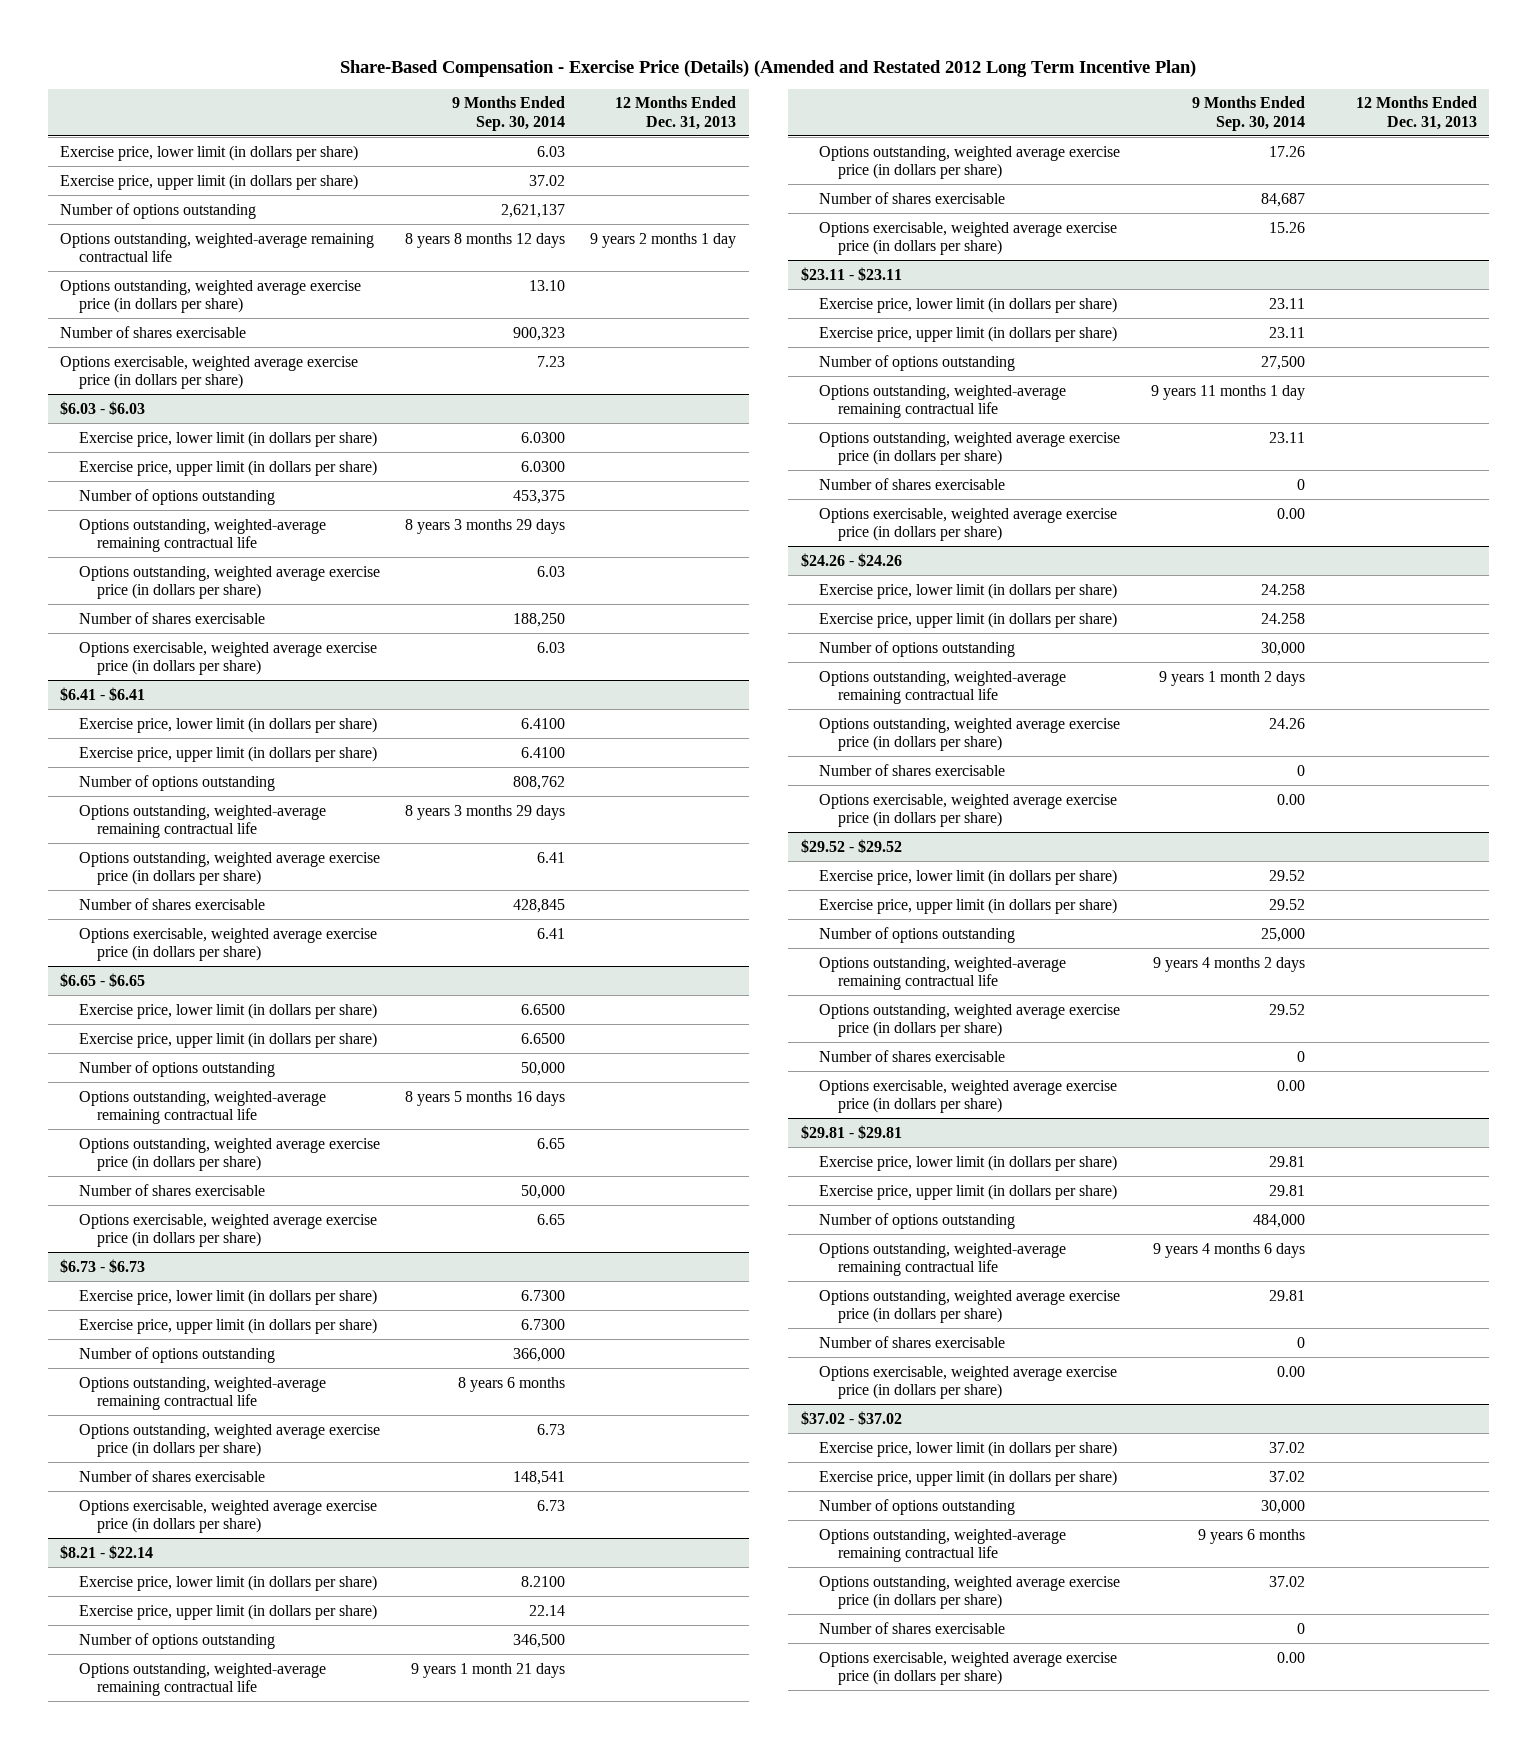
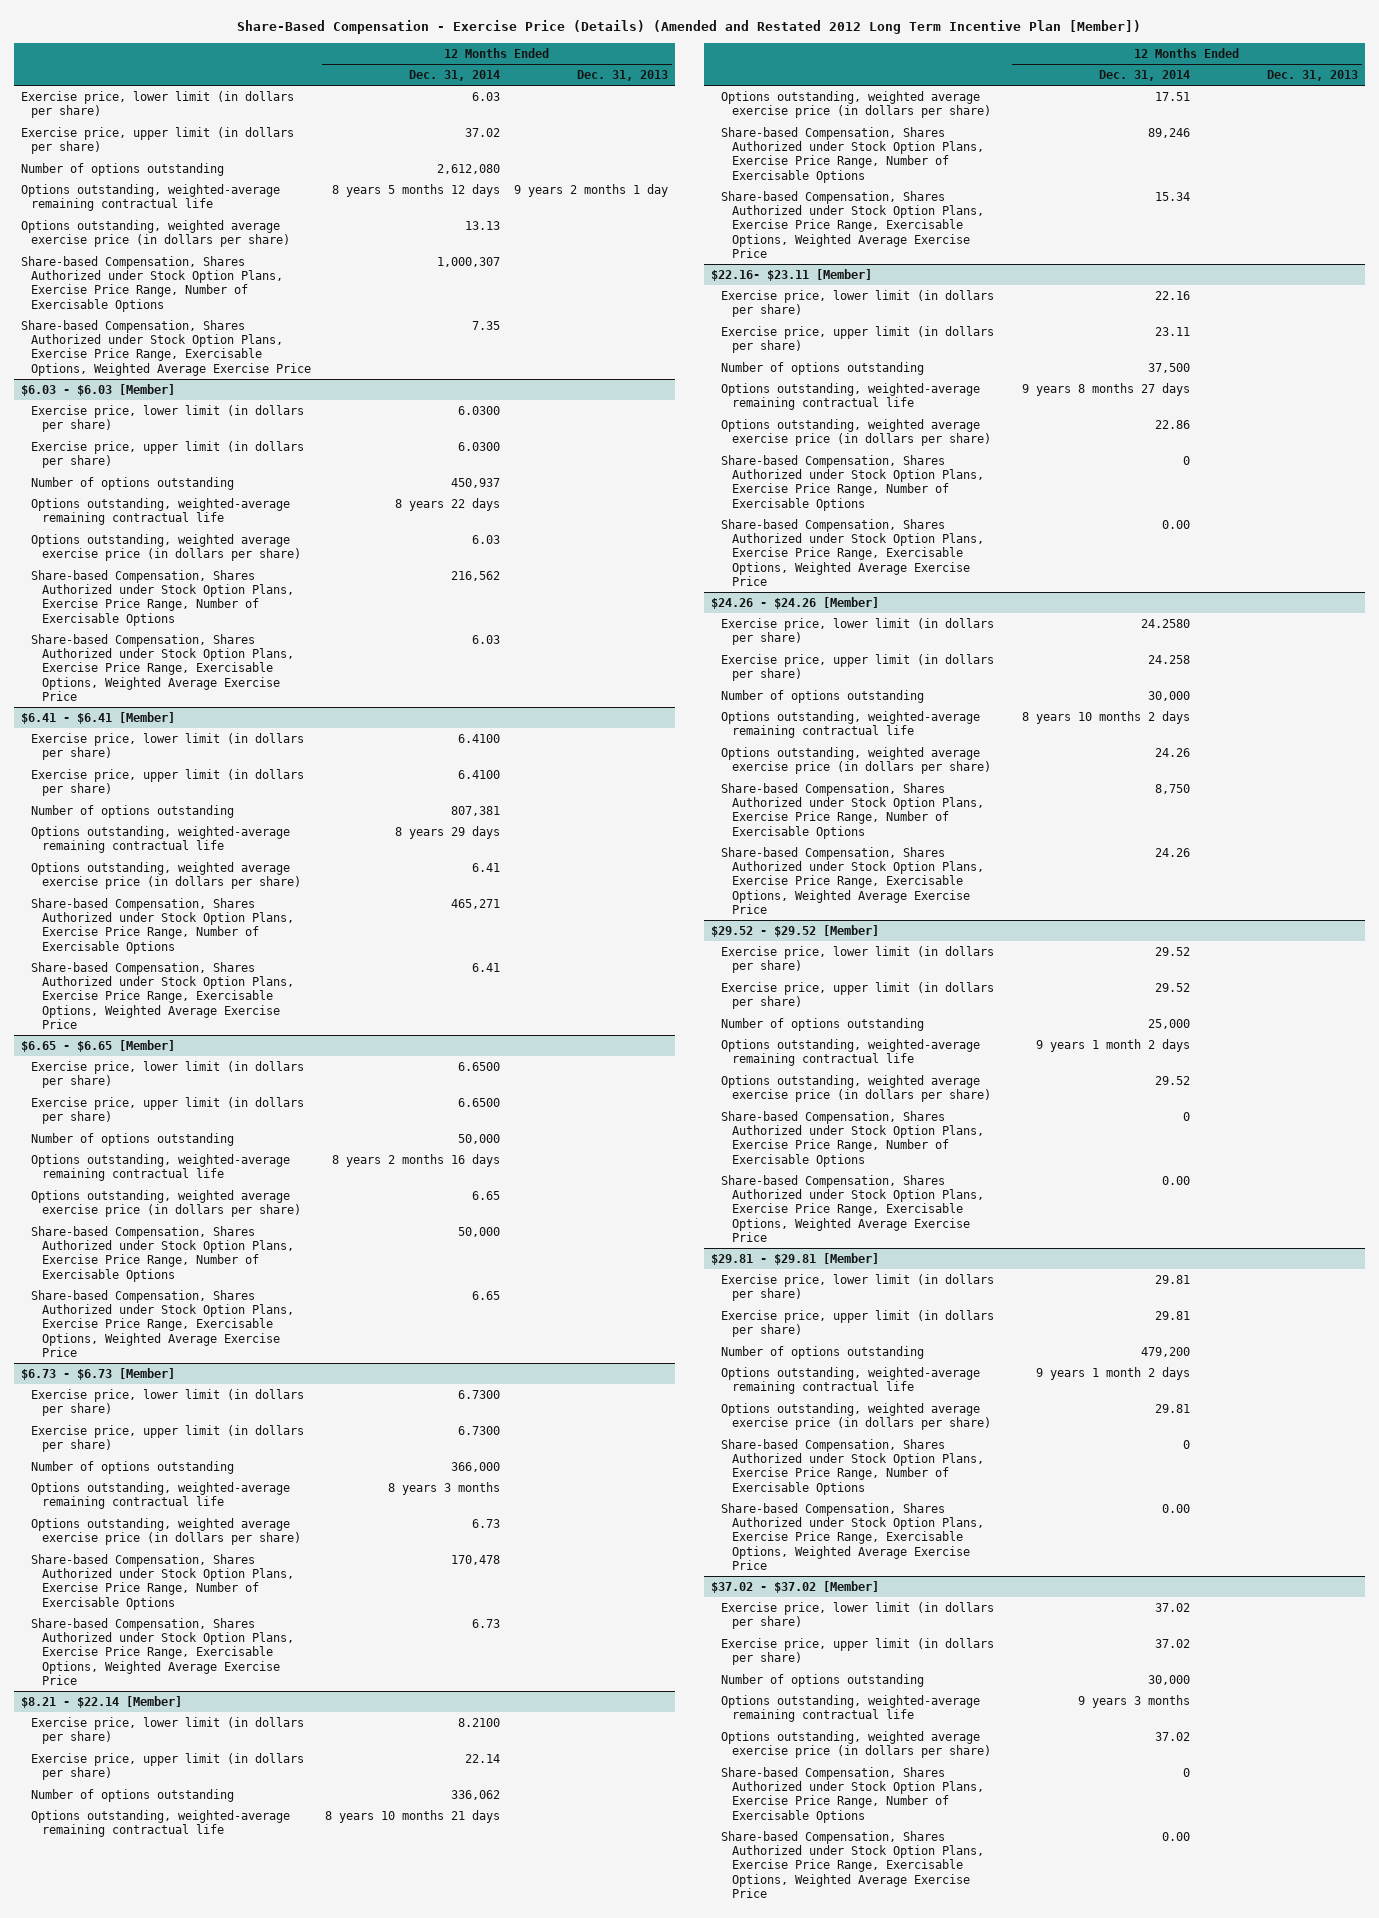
[340,59,1197,77] Share-Based Compensation - Exercise Price (Details) (Amended and Restated 2012 Long Term Incentive Plan) -> [237,20,1142,35] Share-Based Compensation - Exercise Price (Details) (Amended and Restated 2012 Long Term Incentive Plan [Member])
[451,96,565,131] 9 Months Ended Sep. 30, 2014 -> none
none -> [409,69,501,81] Dec. 31, 2014
[60,325,247,338] Number of shares exercisable -> [20,255,284,312] Share-based Compensation, Shares Authorized under Stock Option Plans, Exercise Price Range, Number of Exercisable Options
[60,355,359,390] Options exercisable, weighted average exercise price (in dollars per share) -> [20,319,312,376] Share-based Compensation, Shares Authorized under Stock Option Plans, Exercise Price Range, Exercisable Options, Weighted Average Exercise Price
[60,400,146,415] $6.03 - $6.03 -> [20,383,175,396] $6.03 - $6.03 [Member]
[78,611,265,624] Number of shares exercisable -> [31,569,295,626] Share-based Compensation, Shares Authorized under Stock Option Plans, Exercise Price Range, Number of Exercisable Options
[78,641,377,676] Options exercisable, weighted average exercise price (in dollars per share) -> [31,633,295,701] Share-based Compensation, Shares Authorized under Stock Option Plans, Exercise Price Range, Exercisable Options, Weighted Average Exercise Price
[60,686,146,701] $6.41 - $6.41 -> [20,711,175,724] $6.41 - $6.41 [Member]
[78,897,265,910] Number of shares exercisable -> [31,897,295,954] Share-based Compensation, Shares Authorized under Stock Option Plans, Exercise Price Range, Number of Exercisable Options
[78,927,377,962] Options exercisable, weighted average exercise price (in dollars per share) -> [31,961,295,1029] Share-based Compensation, Shares Authorized under Stock Option Plans, Exercise Price Range, Exercisable Options, Weighted Average Exercise Price
[60,972,146,987] $6.65 - $6.65 -> [20,1039,175,1052] $6.65 - $6.65 [Member]
[78,1183,265,1196] Number of shares exercisable -> [31,1225,295,1282] Share-based Compensation, Shares Authorized under Stock Option Plans, Exercise Price Range, Number of Exercisable Options
[78,1213,377,1248] Options exercisable, weighted average exercise price (in dollars per share) -> [31,1289,295,1357] Share-based Compensation, Shares Authorized under Stock Option Plans, Exercise Price Range, Exercisable Options, Weighted Average Exercise Price
[60,1258,146,1273] $6.73 - $6.73 -> [20,1367,175,1380] $6.73 - $6.73 [Member]
[78,1469,265,1482] Number of shares exercisable -> [31,1553,295,1610] Share-based Compensation, Shares Authorized under Stock Option Plans, Exercise Price Range, Number of Exercisable Options
[78,1499,377,1534] Options exercisable, weighted average exercise price (in dollars per share) -> [31,1617,295,1685] Share-based Compensation, Shares Authorized under Stock Option Plans, Exercise Price Range, Exercisable Options, Weighted Average Exercise Price
[60,1544,154,1559] $8.21 - $22.14 -> [20,1695,182,1708] $8.21 - $22.14 [Member]
[819,191,1006,204] Number of shares exercisable -> [721,126,985,183] Share-based Compensation, Shares Authorized under Stock Option Plans, Exercise Price Range, Number of Exercisable Options
[819,221,1118,256] Options exercisable, weighted average exercise price (in dollars per share) -> [721,190,985,258] Share-based Compensation, Shares Authorized under Stock Option Plans, Exercise Price Range, Exercisable Options, Weighted Average Exercise Price
[800,266,902,281] $23.11 - $23.11 -> [710,268,872,281] $22.16- $23.11 [Member]
[819,477,1006,490] Number of shares exercisable -> [721,454,985,511] Share-based Compensation, Shares Authorized under Stock Option Plans, Exercise Price Range, Number of Exercisable Options
[819,507,1118,542] Options exercisable, weighted average exercise price (in dollars per share) -> [721,518,985,586] Share-based Compensation, Shares Authorized under Stock Option Plans, Exercise Price Range, Exercisable Options, Weighted Average Exercise Price
[800,552,902,567] $24.26 - $24.26 -> [710,596,879,609] $24.26 - $24.26 [Member]
[819,763,1006,776] Number of shares exercisable -> [721,782,985,839] Share-based Compensation, Shares Authorized under Stock Option Plans, Exercise Price Range, Number of Exercisable Options
[819,793,1118,828] Options exercisable, weighted average exercise price (in dollars per share) -> [721,846,985,914] Share-based Compensation, Shares Authorized under Stock Option Plans, Exercise Price Range, Exercisable Options, Weighted Average Exercise Price
[800,838,902,853] $29.52 - $29.52 -> [710,924,879,937] $29.52 - $29.52 [Member]
[819,1049,1006,1062] Number of shares exercisable -> [721,1110,985,1167] Share-based Compensation, Shares Authorized under Stock Option Plans, Exercise Price Range, Number of Exercisable Options
[819,1079,1118,1114] Options exercisable, weighted average exercise price (in dollars per share) -> [721,1174,985,1242] Share-based Compensation, Shares Authorized under Stock Option Plans, Exercise Price Range, Exercisable Options, Weighted Average Exercise Price
[800,1124,902,1139] $29.81 - $29.81 -> [710,1252,879,1265] $29.81 - $29.81 [Member]
[819,1335,1006,1348] Number of shares exercisable -> [721,1438,985,1495] Share-based Compensation, Shares Authorized under Stock Option Plans, Exercise Price Range, Number of Exercisable Options
[819,1365,1118,1400] Options exercisable, weighted average exercise price (in dollars per share) -> [721,1502,985,1570] Share-based Compensation, Shares Authorized under Stock Option Plans, Exercise Price Range, Exercisable Options, Weighted Average Exercise Price
[800,1410,902,1425] $37.02 - $37.02 -> [710,1580,879,1593] $37.02 - $37.02 [Member]
[819,1621,1006,1634] Number of shares exercisable -> [721,1766,985,1823] Share-based Compensation, Shares Authorized under Stock Option Plans, Exercise Price Range, Number of Exercisable Options
[819,1651,1118,1686] Options exercisable, weighted average exercise price (in dollars per share) -> [721,1830,985,1898] Share-based Compensation, Shares Authorized under Stock Option Plans, Exercise Price Range, Exercisable Options, Weighted Average Exercise Price

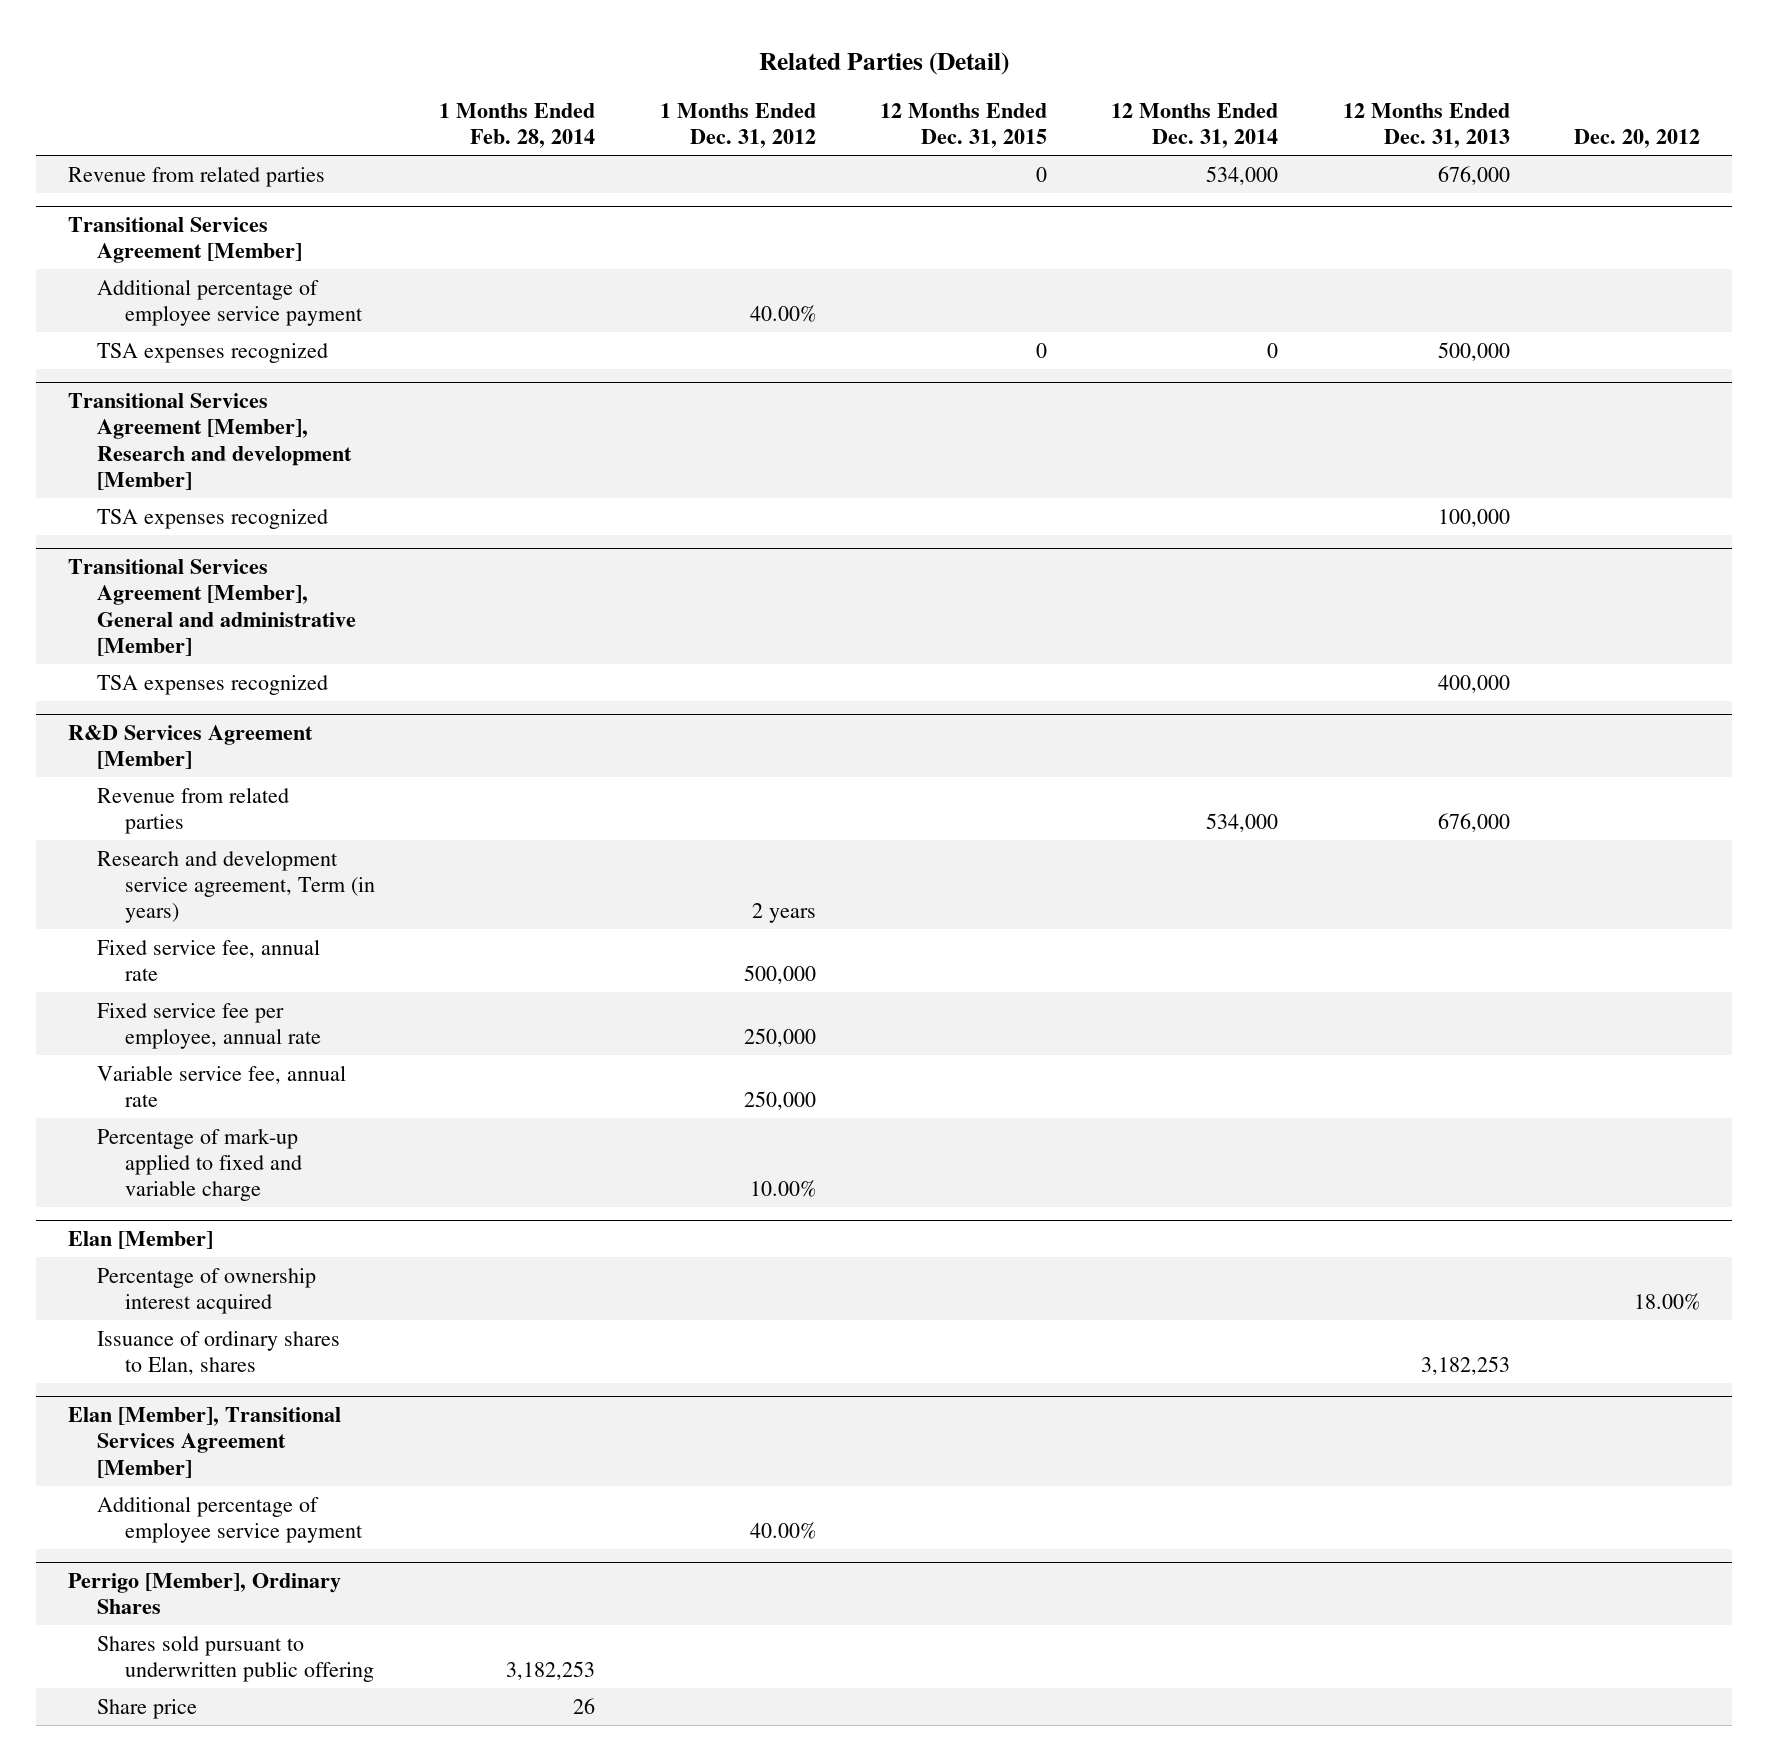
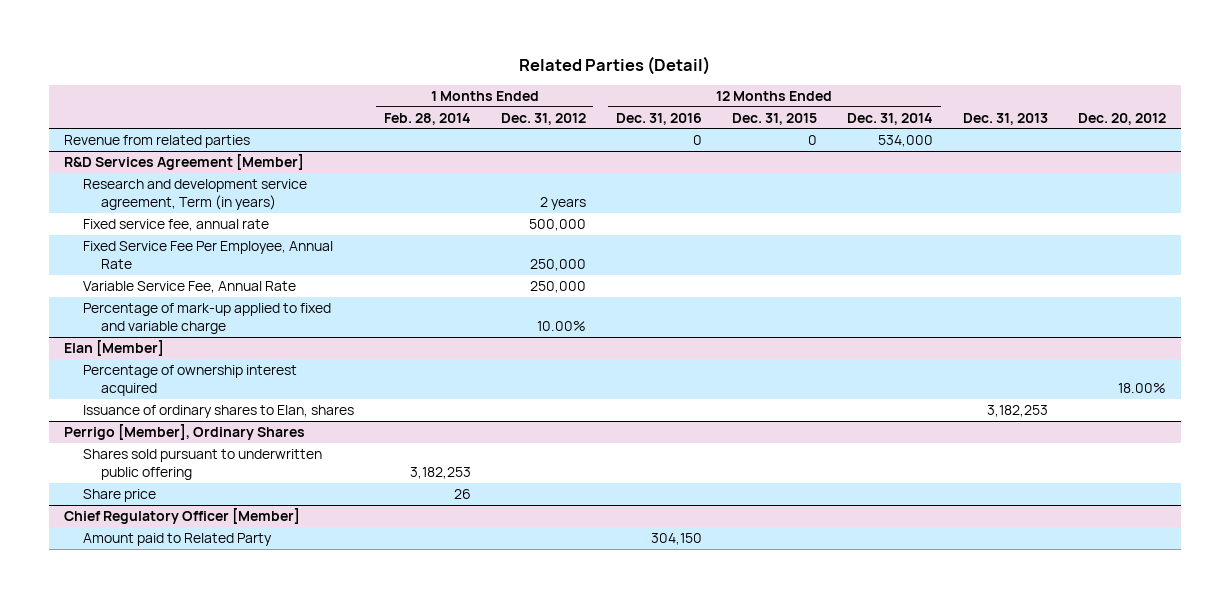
[1342,102,1510,149] 12 Months Ended Dec. 31, 2013 -> none
none -> [615,112,702,125] Dec. 31, 2016
none -> [963,112,1049,125] Dec. 31, 2013
[68,216,302,264] Transitional Services Agreement [Member] -> none
[96,278,364,326] Additional percentage of employee service payment -> none
[96,342,328,363] TSA expenses recognized -> none
[68,392,352,490] Transitional Services Agreement [Member], Research and development [Member] -> none
[96,508,328,529] TSA expenses recognized -> none
[68,558,356,656] Transitional Services Agreement [Member], General and administrative [Member] -> none
[96,674,328,695] TSA expenses recognized -> none
[96,786,289,834] Revenue from related parties -> none
[96,1002,322,1049] Fixed service fee per employee, annual rate -> [82,241,333,269] Fixed Service Fee Per Employee, Annual Rate
[96,1064,346,1107] Variable service fee, annual rate -> [82,281,296,294] Variable Service Fee, Annual Rate
[68,1406,342,1478] Elan [Member], Transitional Services Agreement [Member] -> none
[96,1495,364,1543] Additional percentage of employee service payment -> none
none -> [63,508,300,525] Chief Regulatory Officer [Member]
none -> [82,533,272,547] Amount paid to Related Party

